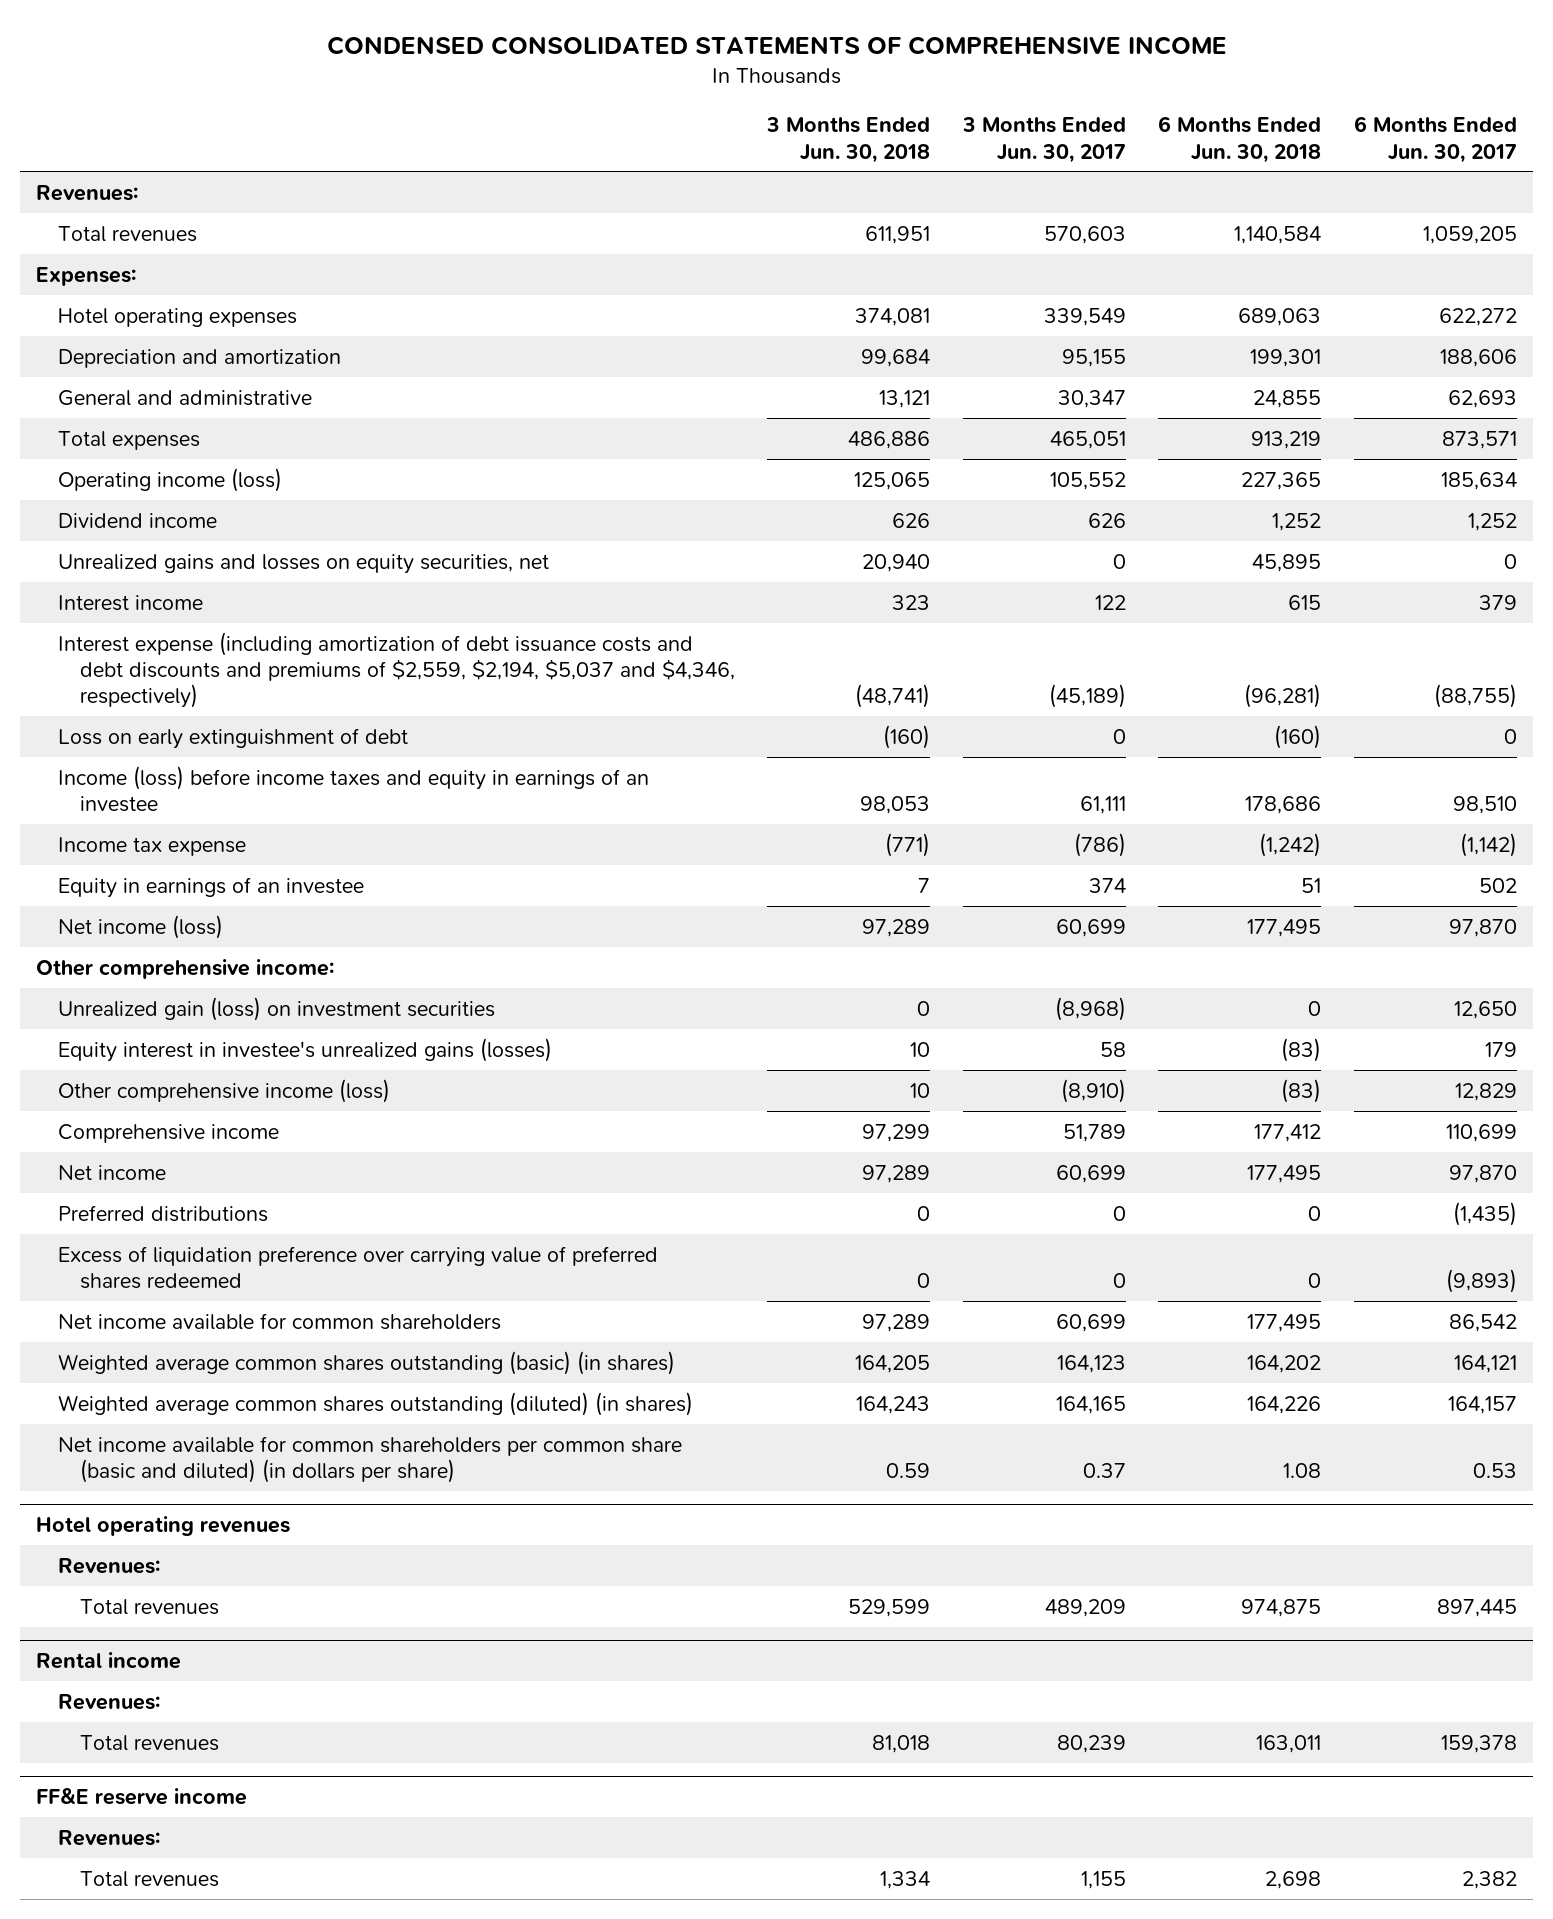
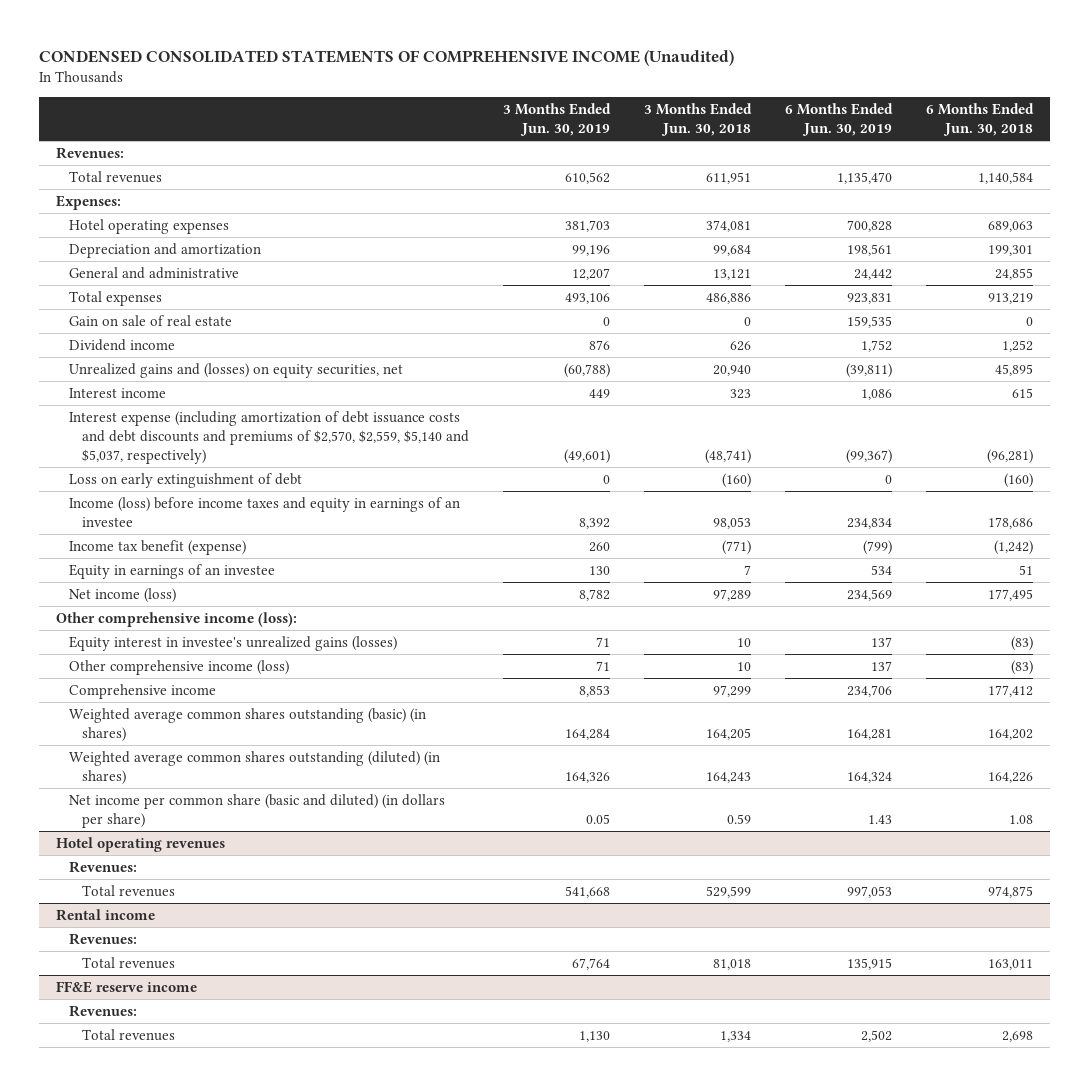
[326,35,1227,55] CONDENSED CONSOLIDATED STATEMENTS OF COMPREHENSIVE INCOME -> [39,50,735,67] CONDENSED CONSOLIDATED STATEMENTS OF COMPREHENSIVE INCOME (Unaudited)
[961,117,1126,163] 3 Months Ended Jun. 30, 2017 -> none
[1353,116,1517,163] 6 Months Ended Jun. 30, 2017 -> none
none -> [503,103,612,136] 3 Months Ended Jun. 30, 2019
none -> [785,103,894,136] 6 Months Ended Jun. 30, 2019
[58,467,283,492] Operating income (loss) -> none
none -> [69,314,233,326] Gain on sale of real estate
[58,553,550,574] Unrealized gains and losses on equity securities, net -> [69,362,404,378] Unrealized gains and (losses) on equity securities, net
[58,631,735,709] Interest expense (including amortization of debt issuance costs and debt discounts and premiums of $2,559, $2,194, $5,037 and $4,346, respectively) -> [69,410,470,464] Interest expense (including amortization of debt issuance costs and debt discounts and premiums of $2,570, $2,559, $5,140 and $5,037, respectively)
[58,836,247,856] Income tax expense -> [69,539,247,555] Income tax benefit (expense)
[58,996,496,1021] Unrealized gain (loss) on investment securities -> none
[36,958,335,979] Other comprehensive income: -> [56,611,298,627] Other comprehensive income (loss):
[58,1164,167,1180] Net income -> none
[58,1204,269,1222] Preferred distributions -> none
[58,1245,659,1289] Excess of liquidation preference over carrying value of preferred shares redeemed -> none
[58,1312,502,1330] Net income available for common shareholders -> none
[58,1435,683,1483] Net income available for common shareholders per common share (basic and diluted) (in dollars per share) -> [69,793,446,828] Net income per common share (basic and diluted) (in dollars per share)

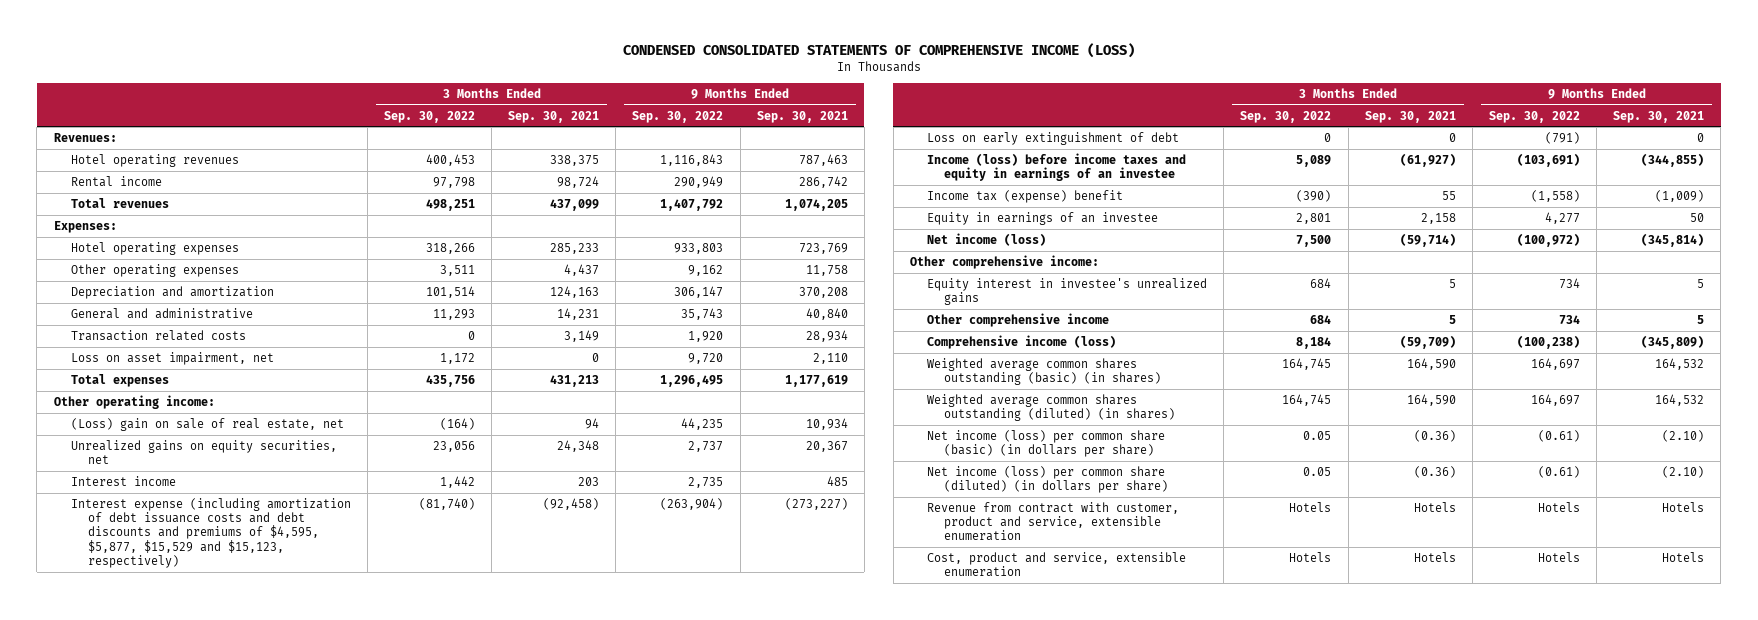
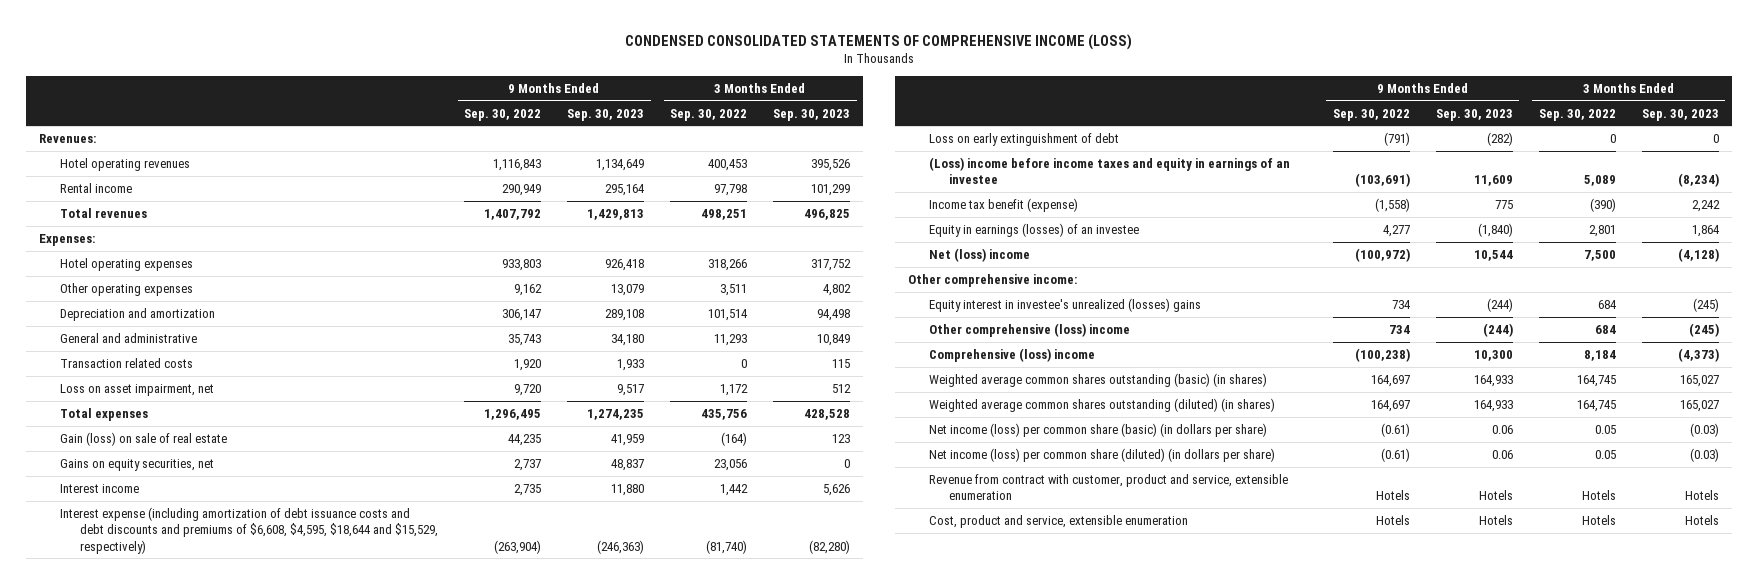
[508,110,600,123] Sep. 30, 2021 -> none
[756,110,848,123] Sep. 30, 2021 -> none
none -> [567,108,645,121] Sep. 30, 2023
none -> [773,108,851,121] Sep. 30, 2023
[53,395,215,410] Other operating income: -> none
[70,418,344,432] (Loss) gain on sale of real estate, net -> [59,431,227,446] Gain (loss) on sale of real estate
[70,440,337,465] Unrealized gains on equity securities, net -> [59,458,214,471] Gains on equity securities, net
[70,498,351,568] Interest expense (including amortization of debt issuance costs and debt discounts and premiums of $4,595, $5,877, $15,529 and $15,123, respectively) -> [59,506,439,554] Interest expense (including amortization of debt issuance costs and debt discounts and premiums of $6,608, $4,595, $18,644 and $15,529, respectively)
[927,153,1187,182] Income (loss) before income taxes and equity in earnings of an investee -> [928,156,1290,185] (Loss) income before income taxes and equity in earnings of an investee
[927,190,1124,204] Income tax (expense) benefit -> [928,197,1078,212] Income tax benefit (expense)
[927,212,1159,226] Equity in earnings of an investee -> [928,222,1139,237] Equity in earnings (losses) of an investee
[927,233,1047,247] Net income (loss) -> [928,247,1030,262] Net (loss) income
[927,278,1208,306] Equity interest in investee's unrealized gains -> [928,297,1201,312] Equity interest in investee's unrealized (losses) gains
[927,313,1110,328] Other comprehensive income -> [928,322,1130,337] Other comprehensive (loss) income
[927,335,1117,350] Comprehensive income (loss) -> [928,347,1095,362] Comprehensive (loss) income

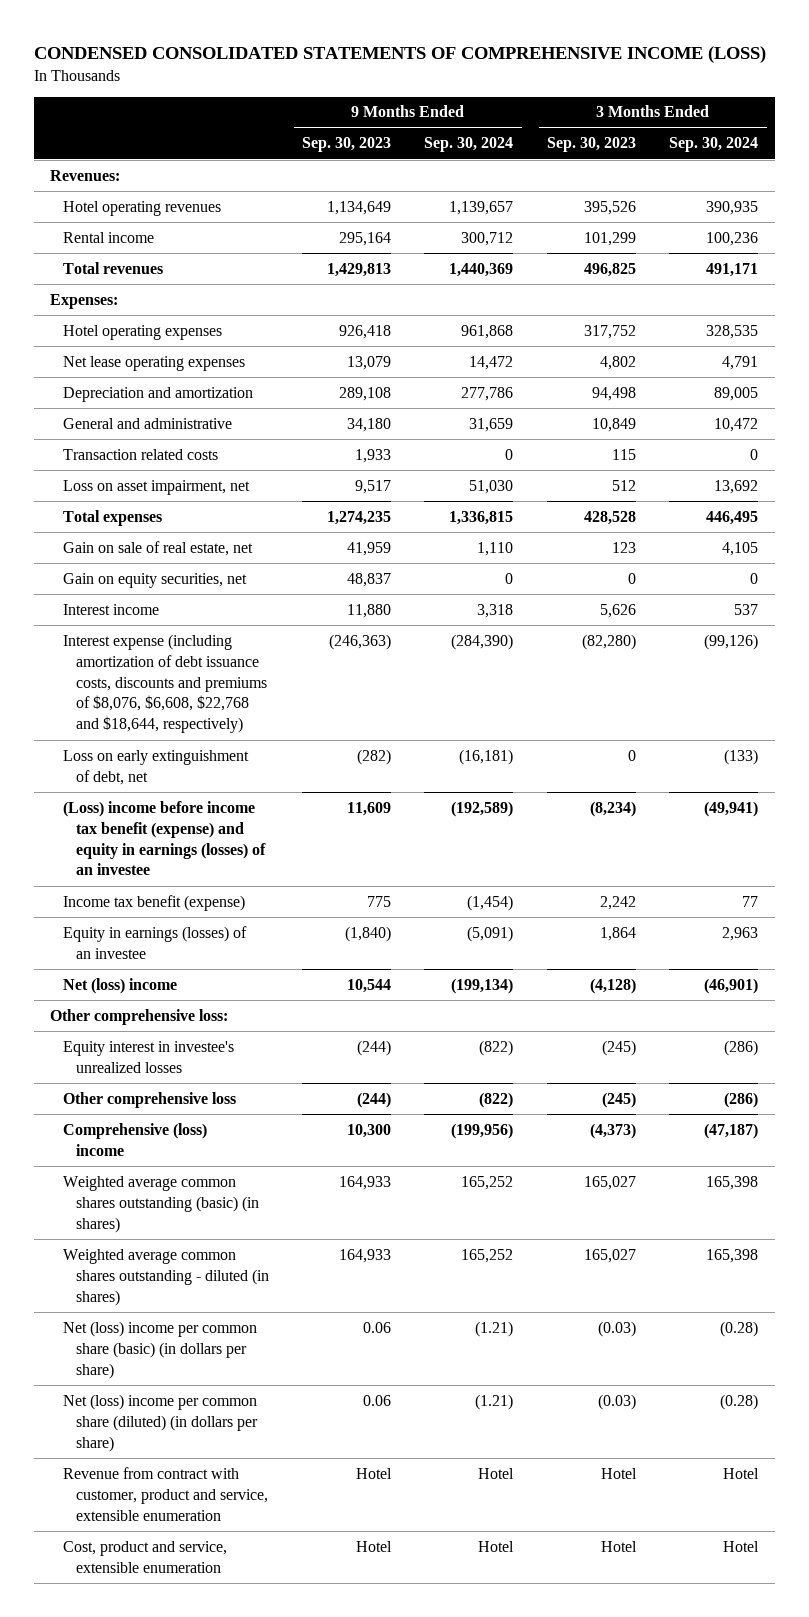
[464,108,542,121] Sep. 30, 2022 -> none
[670,108,748,121] Sep. 30, 2022 -> none
none -> [424,137,514,153] Sep. 30, 2024
none -> [669,137,759,153] Sep. 30, 2024
[59,282,193,296] Other operating expenses -> [63,355,246,371] Net lease operating expenses
[59,431,227,446] Gain (loss) on sale of real estate -> [63,540,254,556] Gain on sale of real estate, net
[59,458,214,471] Gains on equity securities, net -> [63,572,248,588] Gain on equity securities, net
[59,506,439,554] Interest expense (including amortization of debt issuance costs and debt discounts and premiums of $6,608, $4,595, $18,644 and $15,529, respectively) -> [63,633,267,734] Interest expense (including amortization of debt issuance costs, discounts and premiums of $8,076, $6,608, $22,768 and $18,644, respectively)
[928,132,1119,146] Loss on early extinguishment of debt -> [63,749,250,785] Loss on early extinguishment of debt, net
[928,156,1290,185] (Loss) income before income taxes and equity in earnings of an investee -> [63,800,266,876] (Loss) income before income tax benefit (expense) and equity in earnings (losses) of an investee
[908,273,1078,287] Other comprehensive income: -> [50,1008,229,1025] Other comprehensive loss:
[928,297,1201,312] Equity interest in investee's unrealized (losses) gains -> [63,1040,235,1073] Equity interest in investee's unrealized losses
[928,322,1130,337] Other comprehensive (loss) income -> [63,1091,237,1108] Other comprehensive loss
[928,397,1275,412] Weighted average common shares outstanding (diluted) (in shares) -> [63,1248,269,1306] Weighted average common shares outstanding - diluted (in shares)
[928,422,1267,437] Net income (loss) per common share (basic) (in dollars per share) -> [63,1320,258,1379] Net (loss) income per common share (basic) (in dollars per share)
[928,447,1275,462] Net income (loss) per common share (diluted) (in dollars per share) -> [63,1393,258,1452] Net (loss) income per common share (diluted) (in dollars per share)
[1478,490,1513,501] Hotels -> [356,1467,393,1479] Hotel
[1684,490,1719,501] Hotels -> [600,1467,637,1479] Hotel
[1478,514,1513,525] Hotels -> [356,1540,393,1552] Hotel
[1684,514,1719,525] Hotels -> [600,1540,637,1552] Hotel

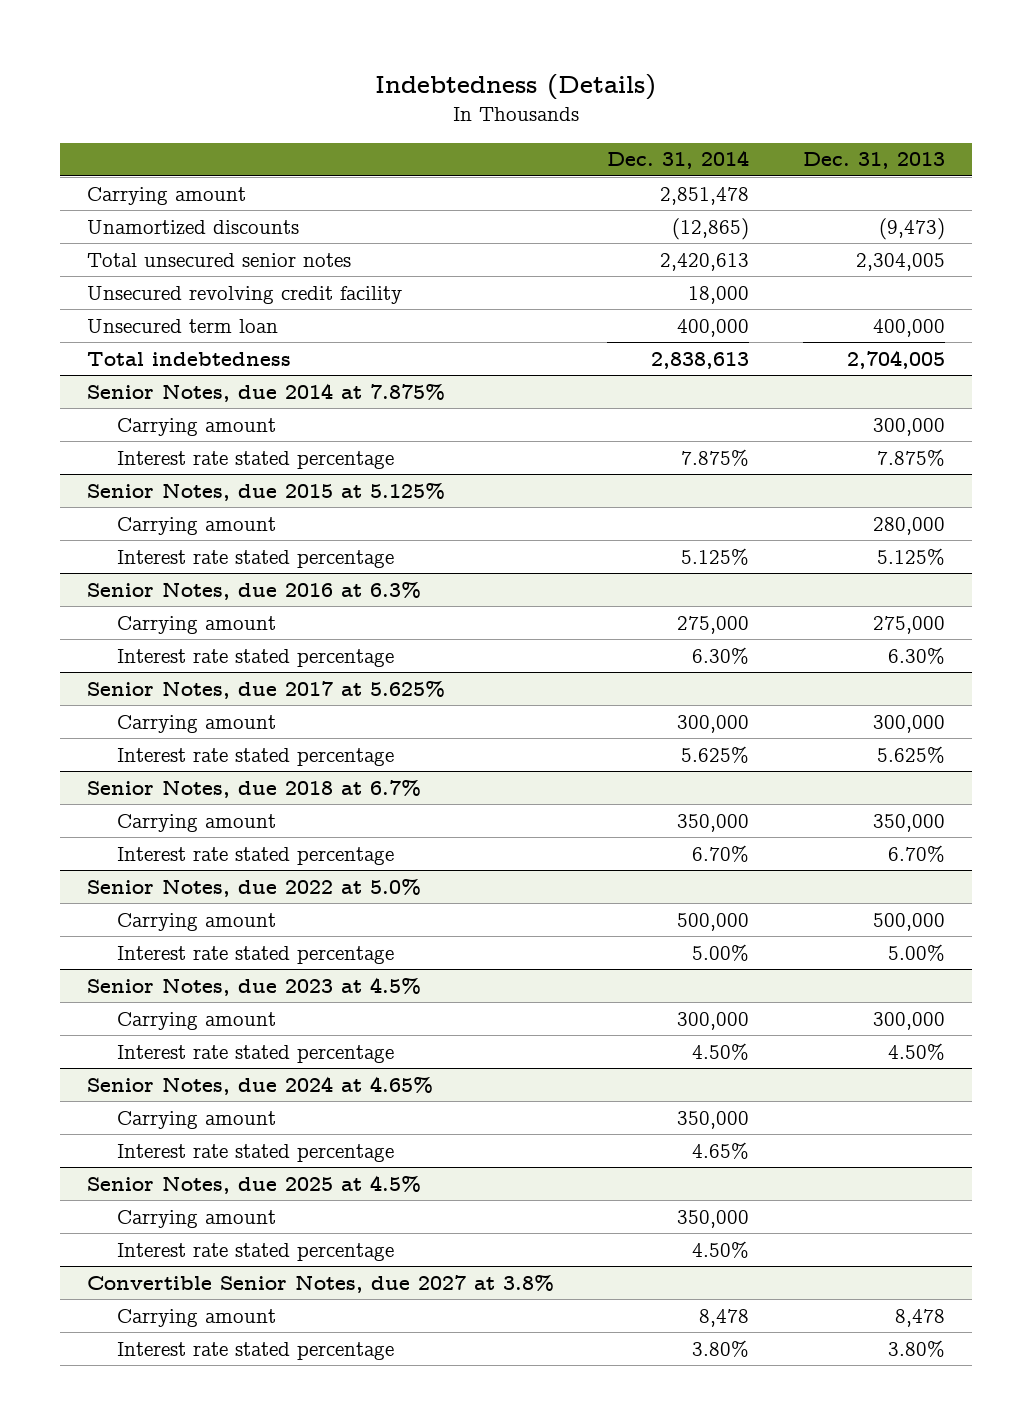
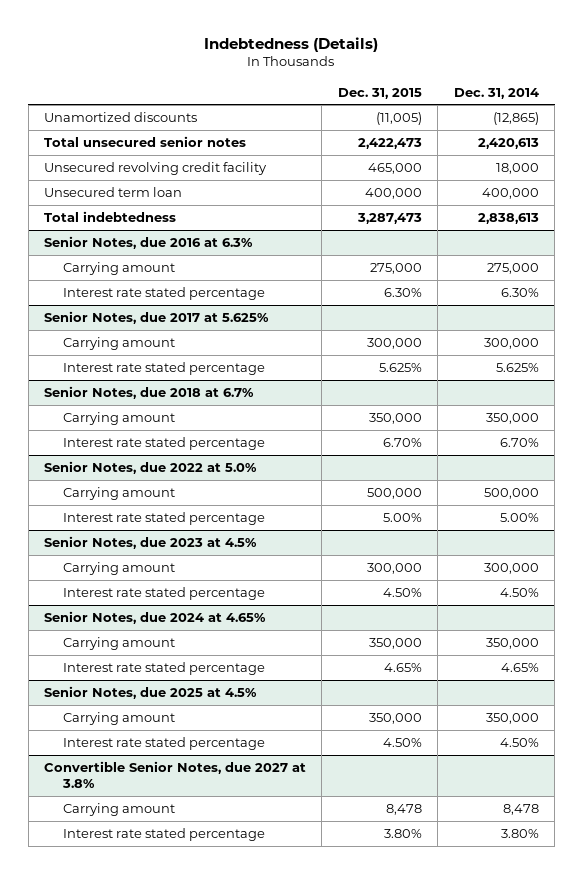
[803,152,946,170] Dec. 31, 2013 -> none
none -> [337,87,422,99] Dec. 31, 2015
[86,186,246,205] Carrying amount -> none
[86,382,445,402] Senior Notes, due 2014 at 7.875% -> none
[116,417,276,436] Carrying amount -> none
[116,450,394,469] Interest rate stated percentage -> none
[86,482,445,501] Senior Notes, due 2015 at 5.125% -> none
[116,516,276,535] Carrying amount -> none
[116,549,394,568] Interest rate stated percentage -> none

